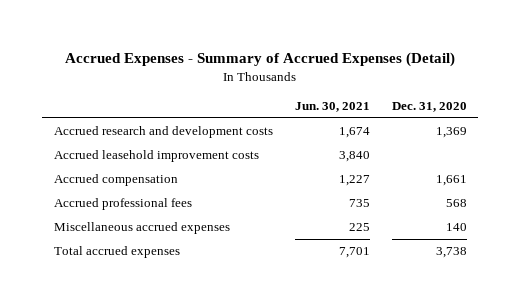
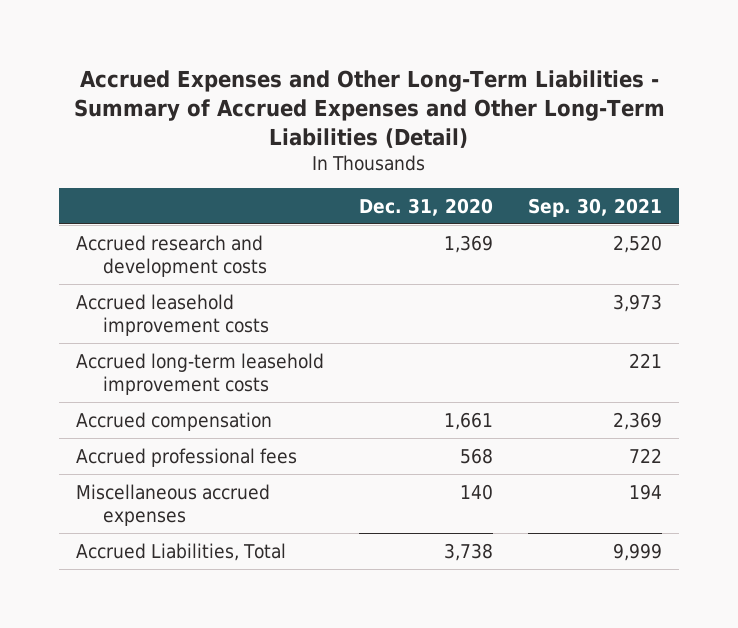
[65,51,456,67] Accrued Expenses - Summary of Accrued Expenses (Detail) -> [74,70,666,148] Accrued Expenses and Other Long-Term Liabilities - Summary of Accrued Expenses and Other Long-Term Liabilities (Detail)
[294,102,370,113] Jun. 30, 2021 -> none
none -> [527,197,662,217] Sep. 30, 2021
none -> [76,352,325,396] Accrued long-term leasehold improvement costs
[53,246,180,259] Total accrued expenses -> [76,542,287,561] Accrued Liabilities, Total

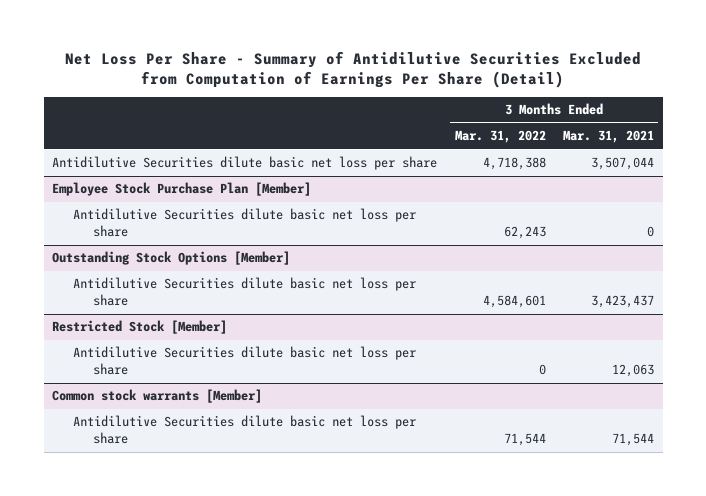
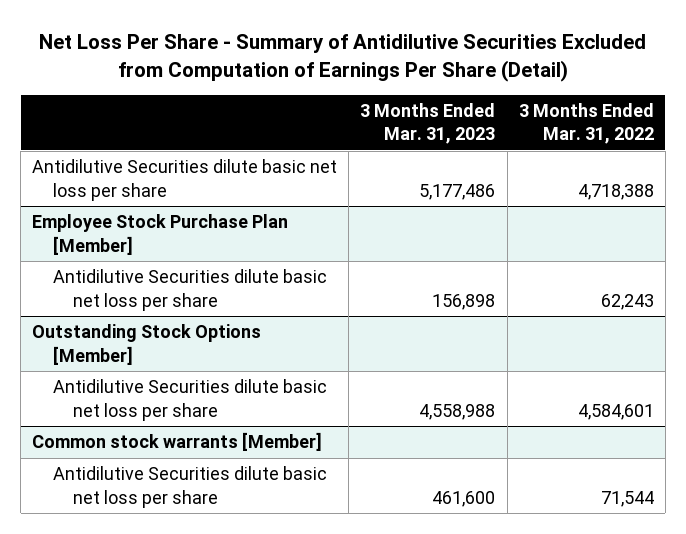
[563,130,655,144] Mar. 31, 2021 -> none
none -> [360,103,496,145] 3 Months Ended Mar. 31, 2023
[52,320,228,335] Restricted Stock [Member] -> none
[72,346,416,376] Antidilutive Securities dilute basic net loss per share -> none

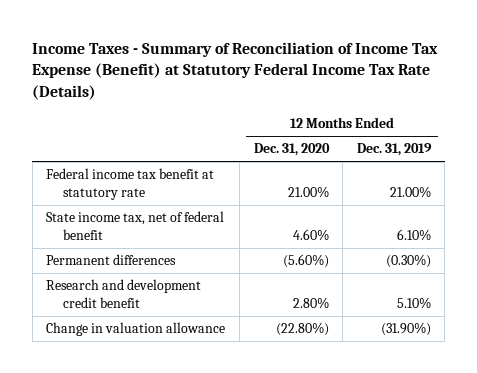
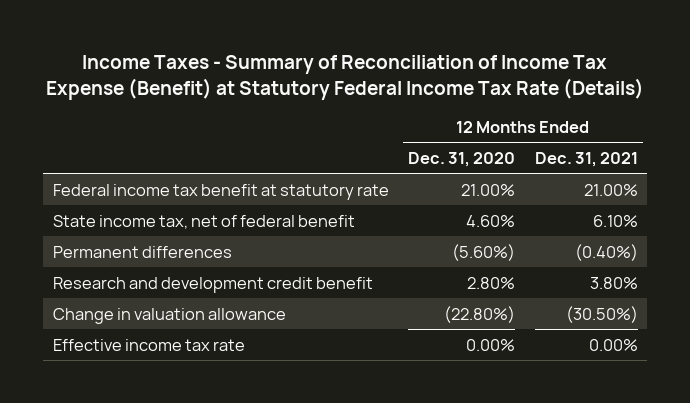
[356,143,432,157] Dec. 31, 2019 -> none
none -> [534,151,638,167] Dec. 31, 2021
none -> [52,338,245,351] Effective income tax rate

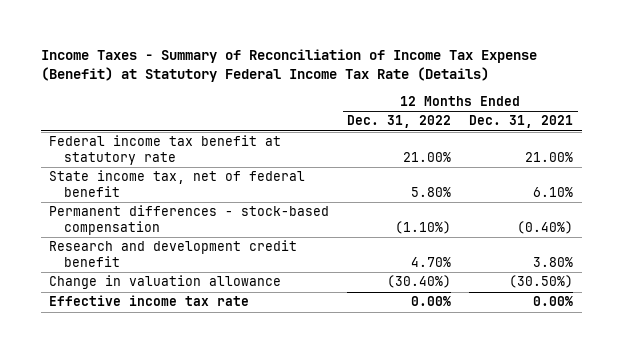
[408,151,516,167] Dec. 31, 2020 -> none
none -> [347,115,452,129] Dec. 31, 2022
[52,245,232,258] Permanent differences -> none
none -> [49,205,330,235] Permanent differences - stock-based compensation

